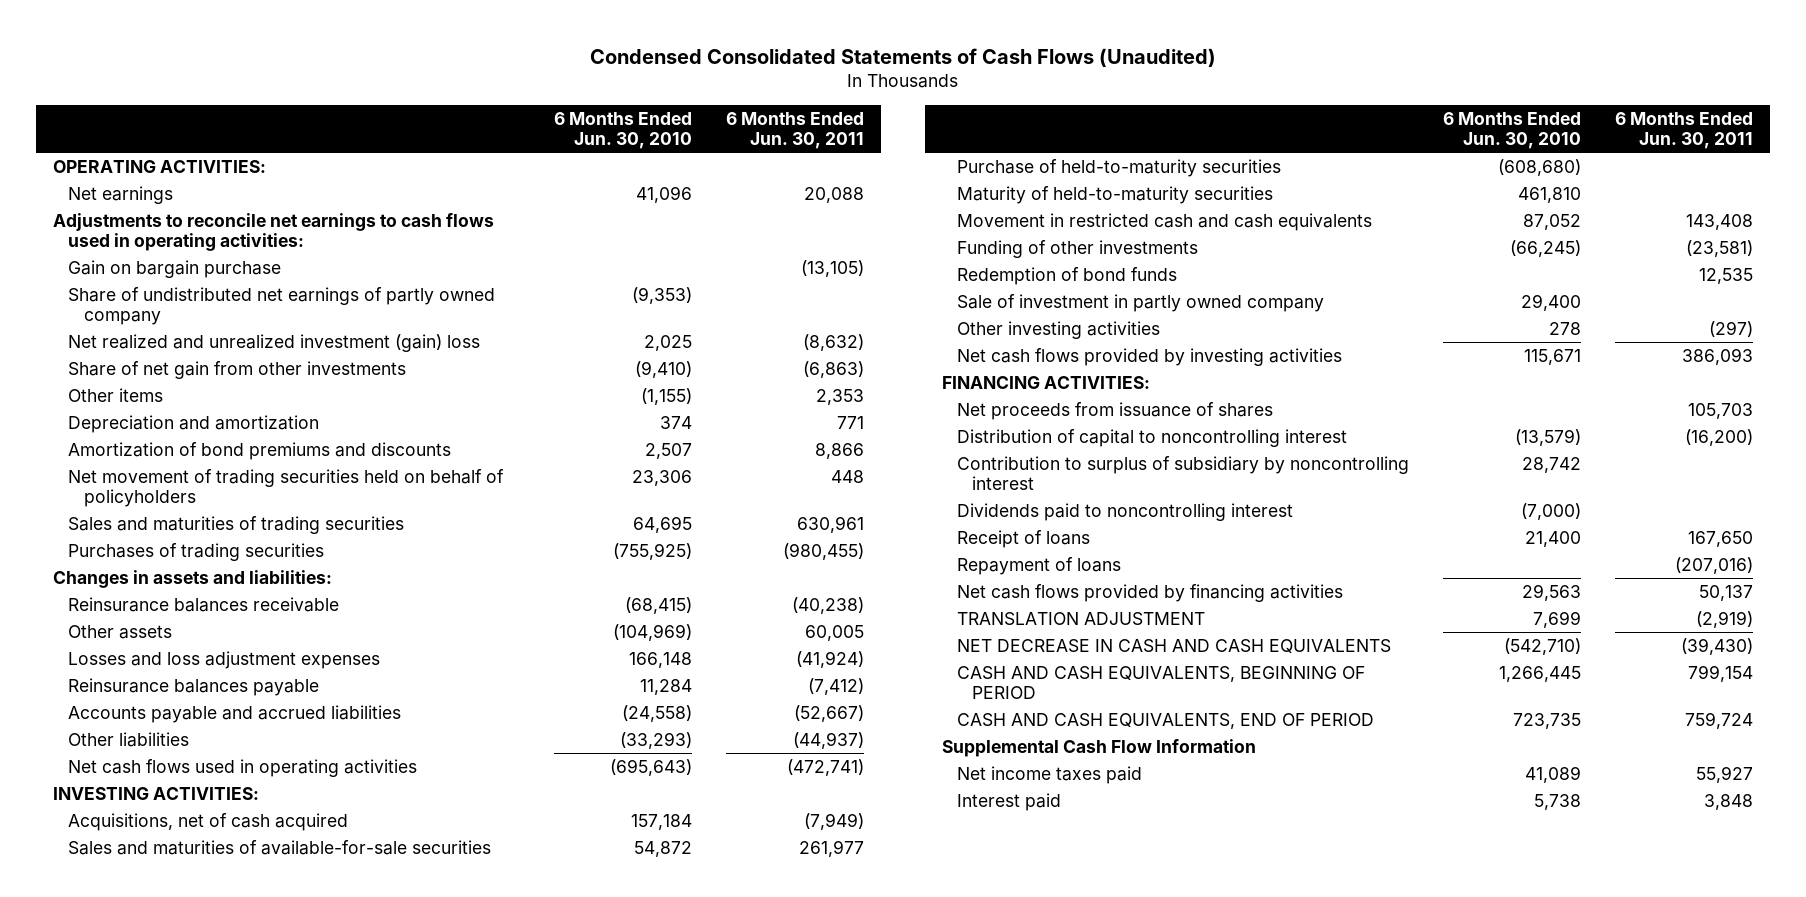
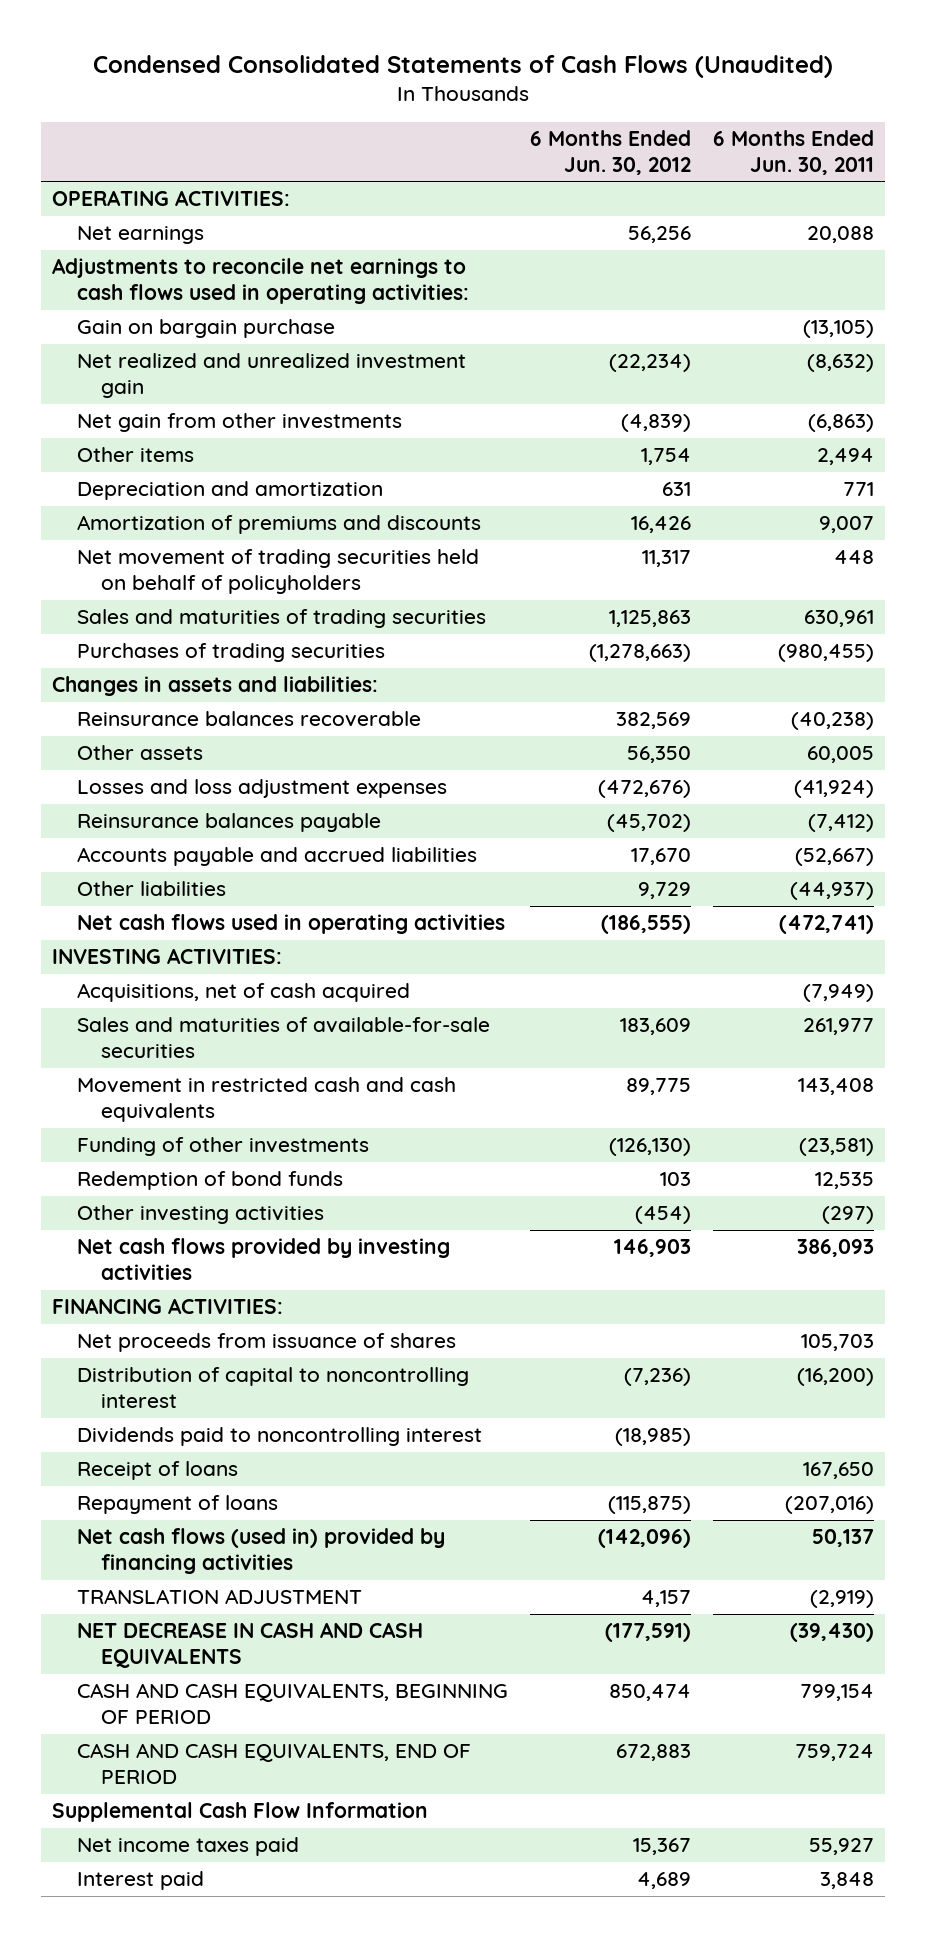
[554,111,693,150] 6 Months Ended Jun. 30, 2010 -> none
none -> [529,129,691,175] 6 Months Ended Jun. 30, 2012
[68,286,496,326] Share of undistributed net earnings of partly owned company -> none
[68,333,481,352] Net realized and unrealized investment (gain) loss -> [76,353,466,399] Net realized and unrealized investment gain
[68,360,407,379] Share of net gain from other investments -> [76,413,402,433] Net gain from other investments
[816,388,865,405] 2,353 -> [817,448,875,466] 2,494
[68,441,452,460] Amortization of bond premiums and discounts -> [76,515,481,535] Amortization of premiums and discounts
[815,442,865,459] 8,866 -> [819,516,875,534] 9,007
[68,596,340,612] Reinsurance balances receivable -> [76,711,421,728] Reinsurance balances recoverable
[956,158,1281,177] Purchase of held-to-maturity securities -> none
[956,185,1273,204] Maturity of held-to-maturity securities -> none
[956,293,1324,312] Sale of investment in partly owned company -> none
[956,455,1409,491] Contribution to surplus of subsidiary by noncontrolling interest -> none
[956,583,1343,602] Net cash flows provided by financing activities -> [76,1528,445,1575] Net cash flows (used in) provided by financing activities

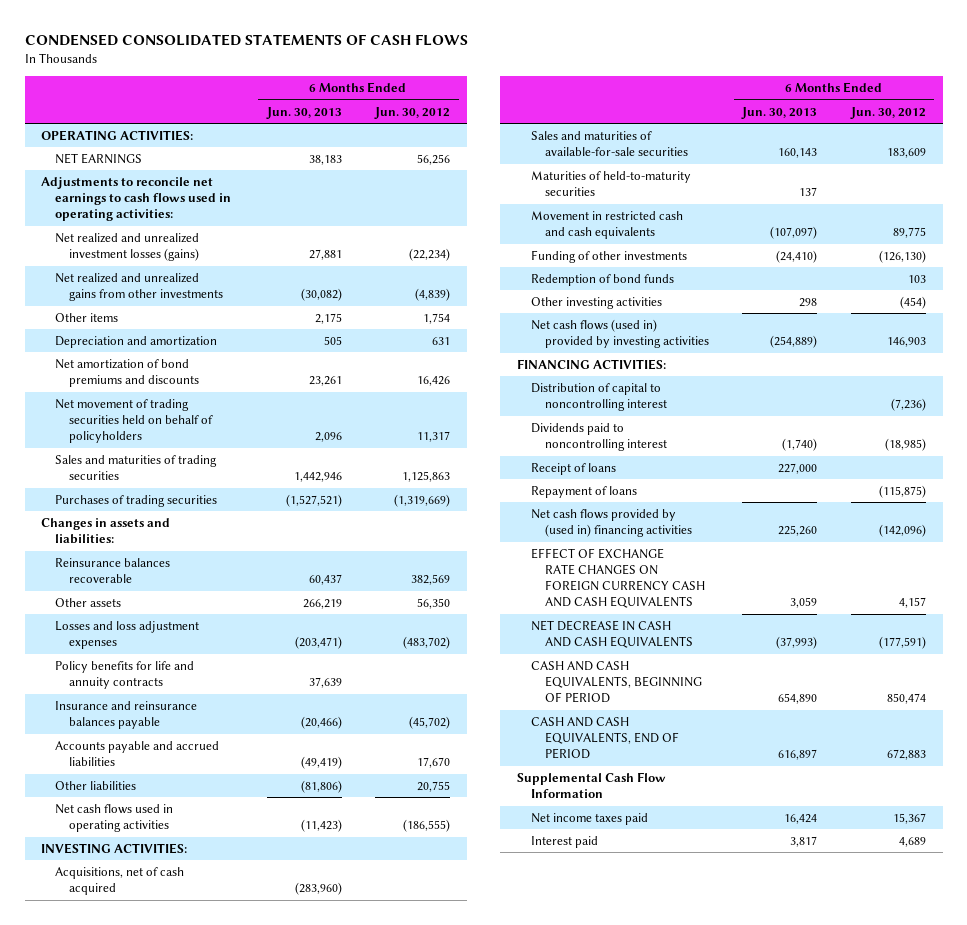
[92,54,833,78] Condensed Consolidated Statements of Cash Flows (Unaudited) -> [24,34,468,47] CONDENSED CONSOLIDATED STATEMENTS OF CASH FLOWS
[713,129,875,175] 6 Months Ended Jun. 30, 2011 -> none
none -> [265,106,342,119] Jun. 30, 2013
[76,226,204,245] Net earnings -> [55,153,143,165] NET EARNINGS
[76,319,335,339] Gain on bargain purchase -> none
[76,353,466,399] Net realized and unrealized investment gain -> [55,233,200,262] Net realized and unrealized investment losses (gains)
[76,413,402,433] Net gain from other investments -> [55,273,224,302] Net realized and unrealized gains from other investments
[76,515,481,535] Amortization of premiums and discounts -> [55,359,200,388] Net amortization of bond premiums and discounts
[588,644,691,663] (1,278,663) -> [394,494,451,508] (1,319,669)
[597,780,691,799] (472,676) -> [403,636,451,650] (483,702)
none -> [55,661,195,690] Policy benefits for life and annuity contracts
[76,813,381,833] Reinsurance balances payable -> [55,701,198,730] Insurance and reinsurance balances payable
[637,882,691,900] 9,729 -> [417,781,451,793] 20,755
none -> [530,171,691,197] Maturities of held-to-maturity securities
[76,1238,450,1281] Net cash flows provided by investing activities -> [530,319,709,349] Net cash flows (used in) provided by investing activities
[76,1333,456,1353] Net proceeds from issuance of shares -> none
[76,1528,445,1575] Net cash flows (used in) provided by financing activities -> [530,509,692,538] Net cash flows provided by (used in) financing activities
[76,1589,362,1605] TRANSLATION ADJUSTMENT -> [530,548,705,609] EFFECT OF EXCHANGE RATE CHANGES ON FOREIGN CURRENCY CASH AND CASH EQUIVALENTS

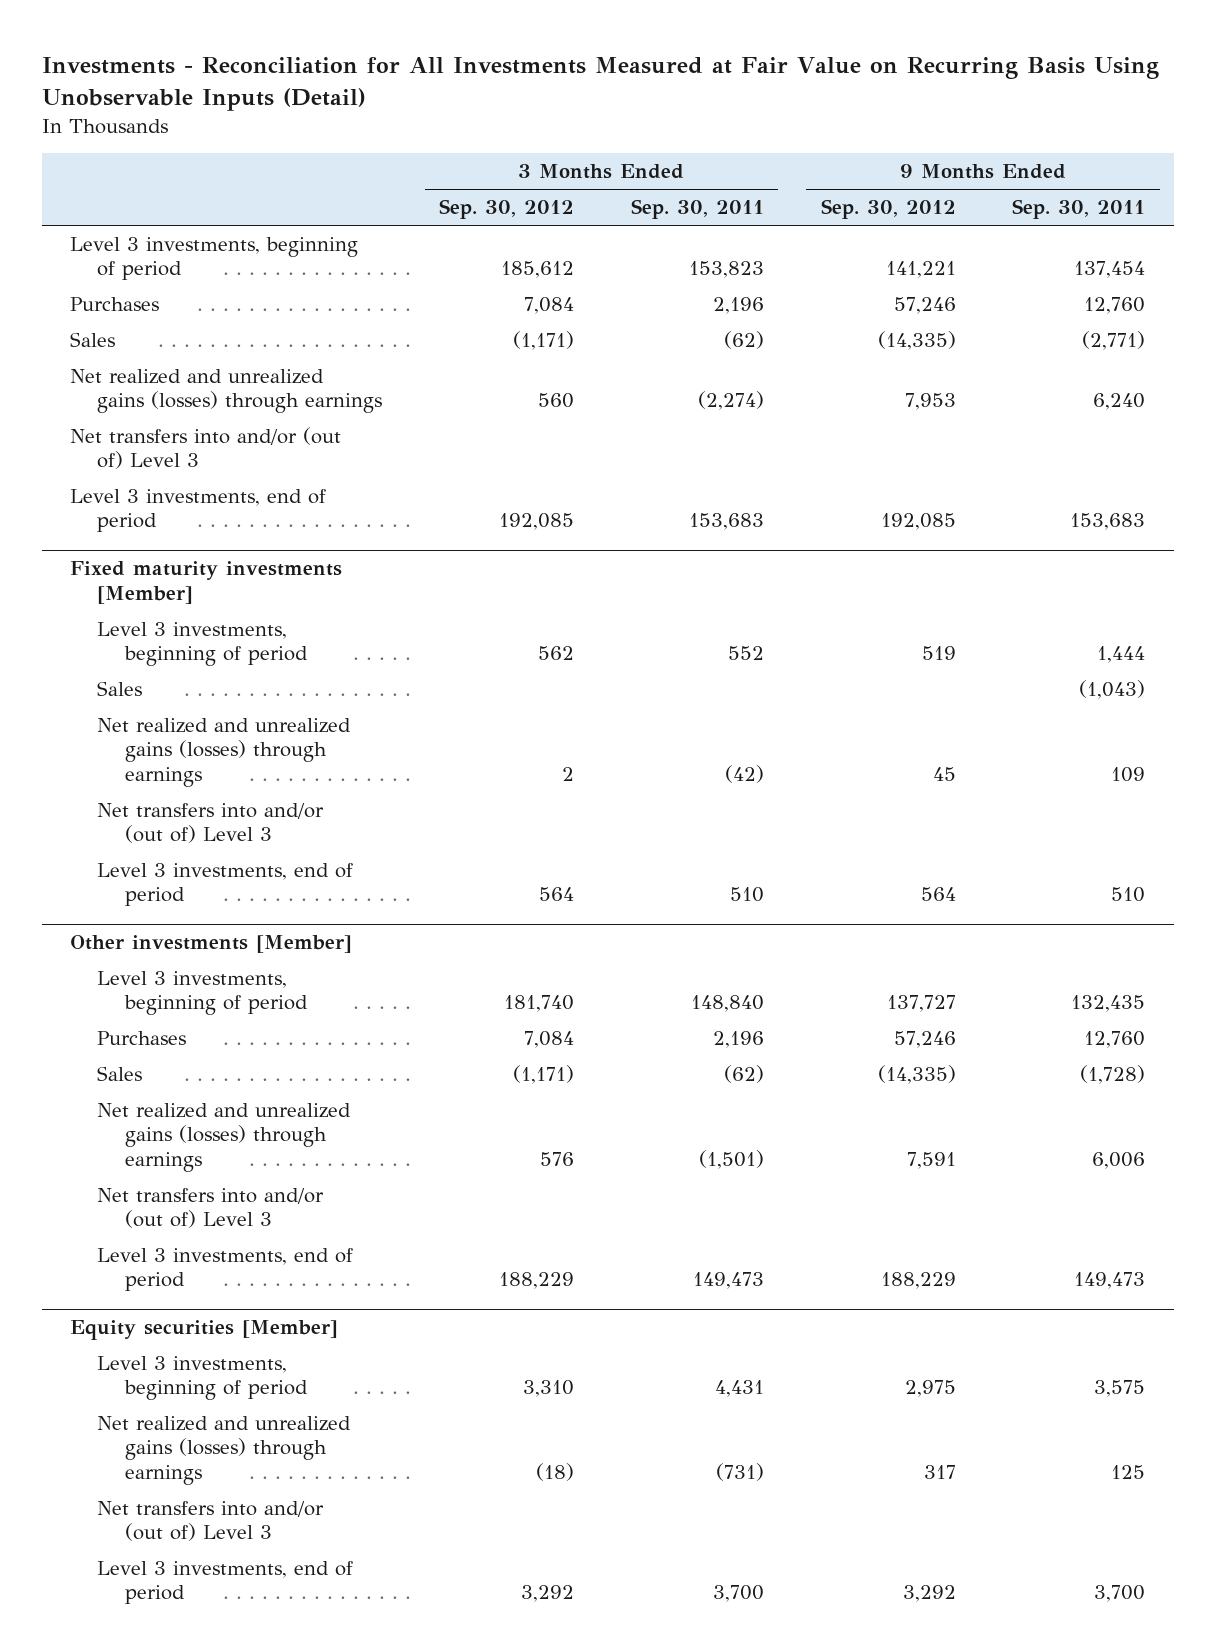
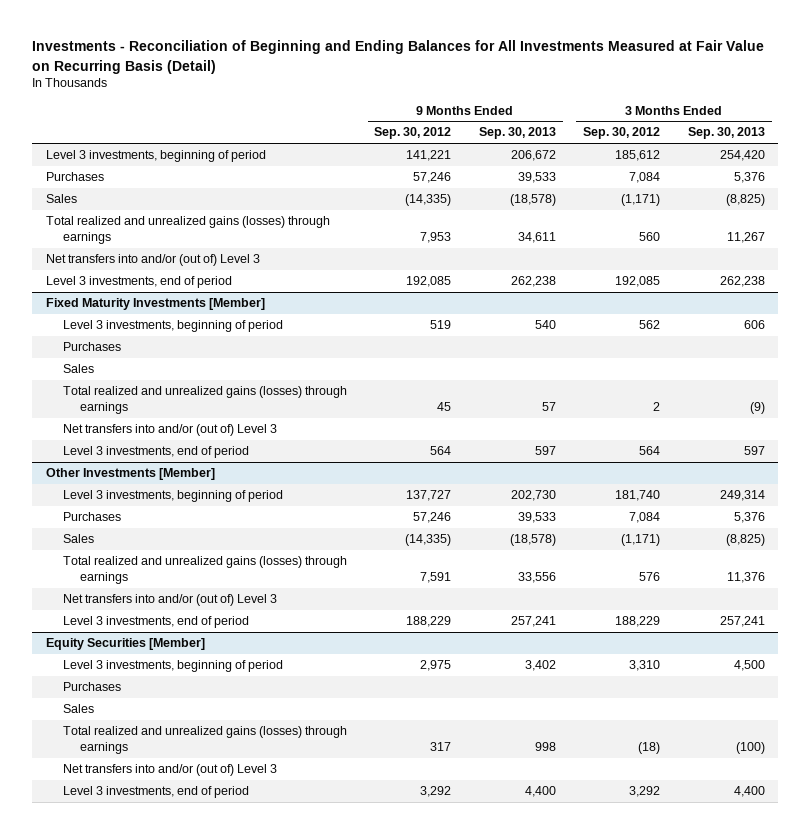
[41,57,1159,112] Investments - Reconciliation for All Investments Measured at Fair Value on Recurring Basis Using Unobservable Inputs (Detail) -> [32,40,765,74] Investments - Reconciliation of Beginning and Ending Balances for All Investments Measured at Fair Value on Recurring Basis (Detail)
[630,199,764,220] Sep. 30, 2011 -> none
[1012,199,1146,220] Sep. 30, 2011 -> none
none -> [478,127,556,140] Sep. 30, 2013
none -> [687,127,765,140] Sep. 30, 2013
[69,369,383,414] Net realized and unrealized gains (losses) through earnings -> [46,216,331,245] Total realized and unrealized gains (losses) through earnings
[69,561,342,604] Fixed maturity investments [Member] -> [46,298,266,311] Fixed Maturity Investments [Member]
none -> [62,342,121,352] Purchases
[97,718,352,787] Net realized and unrealized gains (losses) through earnings -> [62,386,347,415] Total realized and unrealized gains (losses) through earnings
[69,935,352,954] Other investments [Member] -> [46,468,216,481] Other Investments [Member]
[97,1103,352,1172] Net realized and unrealized gains (losses) through earnings -> [62,556,347,585] Total realized and unrealized gains (losses) through earnings
[69,1320,338,1341] Equity securities [Member] -> [46,638,206,651] Equity Securities [Member]
none -> [62,682,121,692] Purchases
none -> [62,704,94,714] Sales
[97,1416,352,1485] Net realized and unrealized gains (losses) through earnings -> [62,726,347,755] Total realized and unrealized gains (losses) through earnings

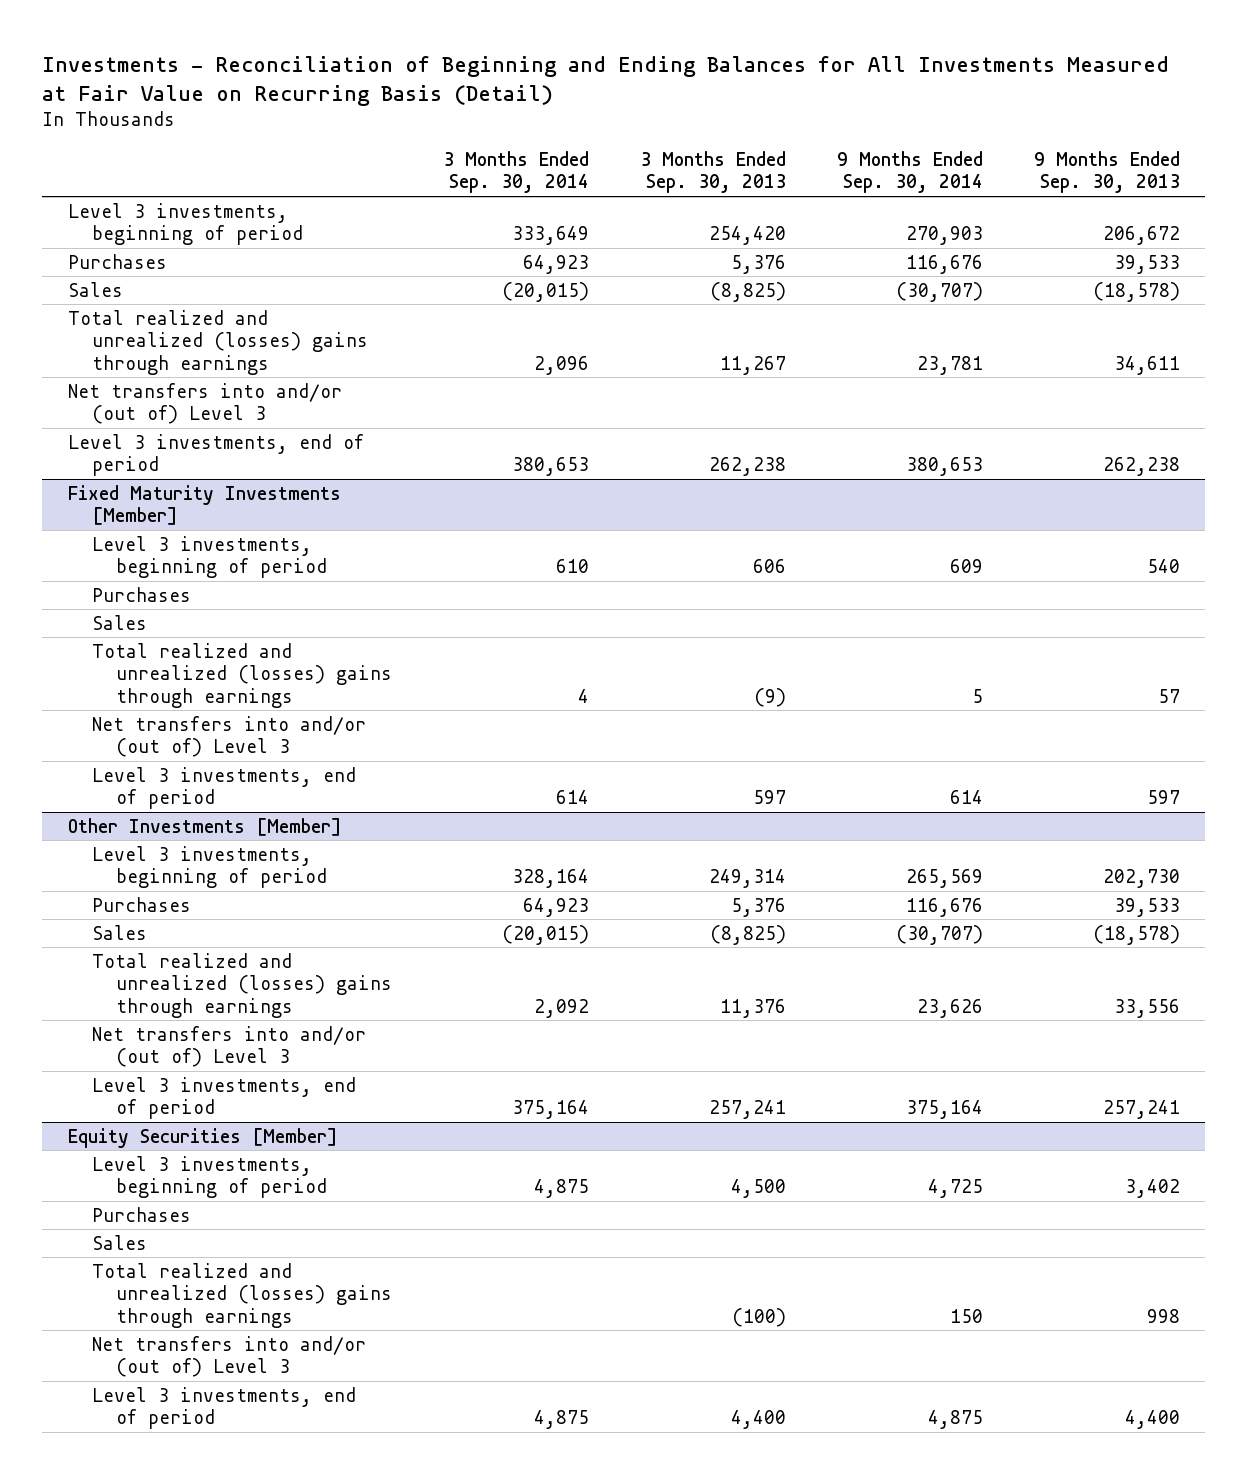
[374,127,452,140] Sep. 30, 2012 -> none
[583,127,661,140] Sep. 30, 2012 -> none
none -> [443,150,590,194] 3 Months Ended Sep. 30, 2014
none -> [836,150,983,194] 9 Months Ended Sep. 30, 2014
[46,216,331,245] Total realized and unrealized gains (losses) through earnings -> [67,309,369,375] Total realized and unrealized (losses) gains through earnings
[62,386,347,415] Total realized and unrealized gains (losses) through earnings -> [92,642,393,708] Total realized and unrealized (losses) gains through earnings
[62,556,347,585] Total realized and unrealized gains (losses) through earnings -> [92,952,393,1018] Total realized and unrealized (losses) gains through earnings
[62,726,347,755] Total realized and unrealized gains (losses) through earnings -> [92,1262,393,1328] Total realized and unrealized (losses) gains through earnings

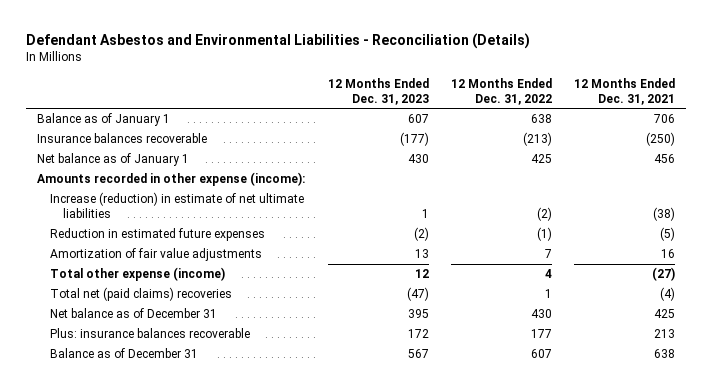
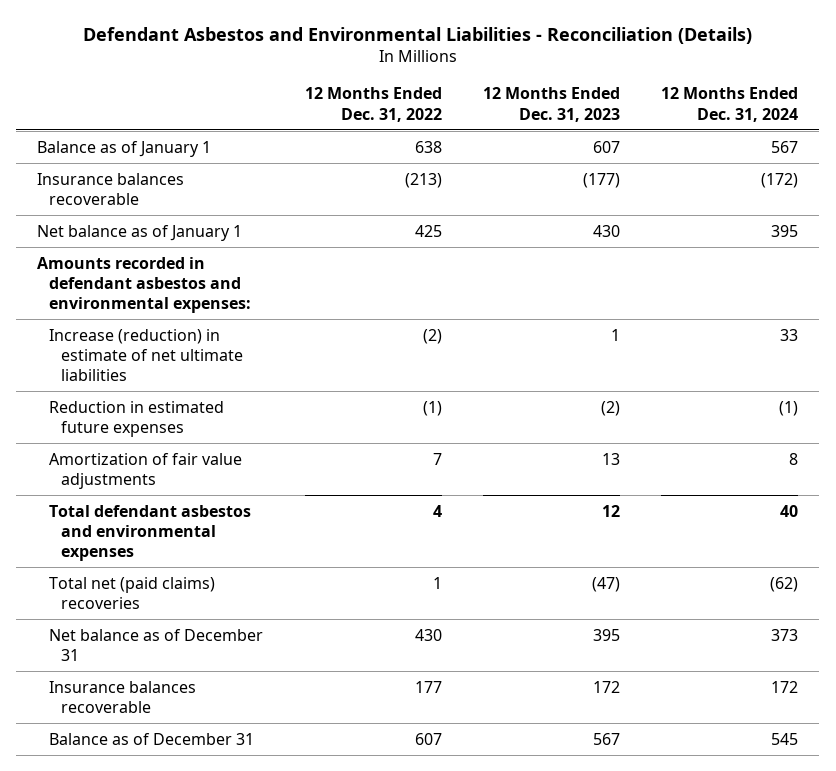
[574,77,676,105] 12 Months Ended Dec. 31, 2021 -> none
none -> [661,87,799,122] 12 Months Ended Dec. 31, 2024
[37,172,306,187] Amounts recorded in other expense (income): -> none
none -> [37,256,252,313] Amounts recorded in defendant asbestos and environmental expenses:
[49,267,225,282] Total other expense (income) -> [49,504,252,561] Total defendant asbestos and environmental expenses
[49,328,250,339] Plus: insurance balances recoverable -> [49,680,197,713] Insurance balances recoverable

